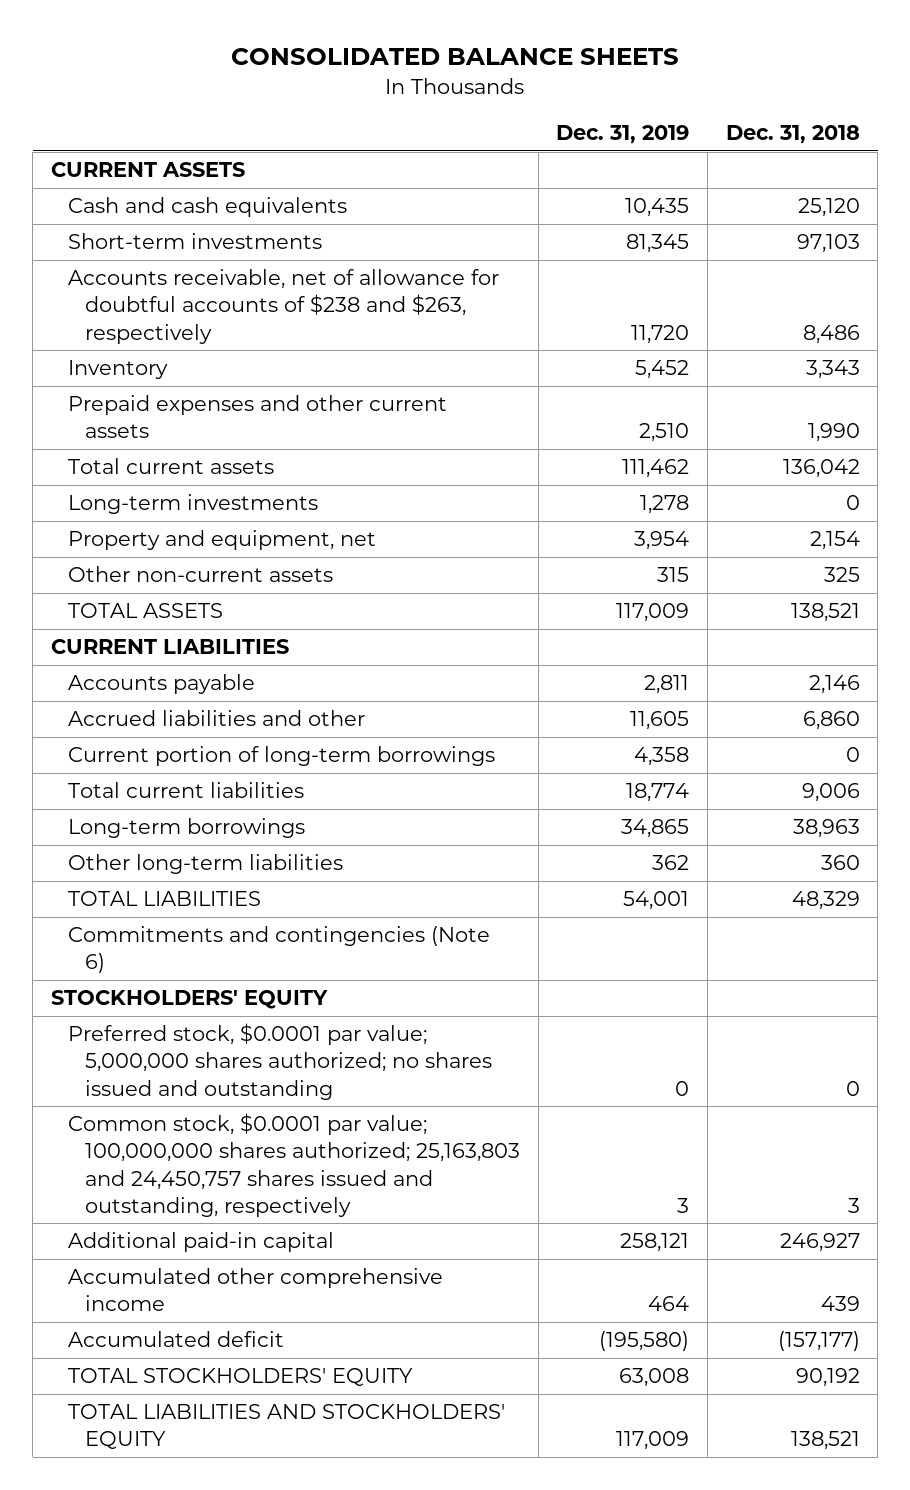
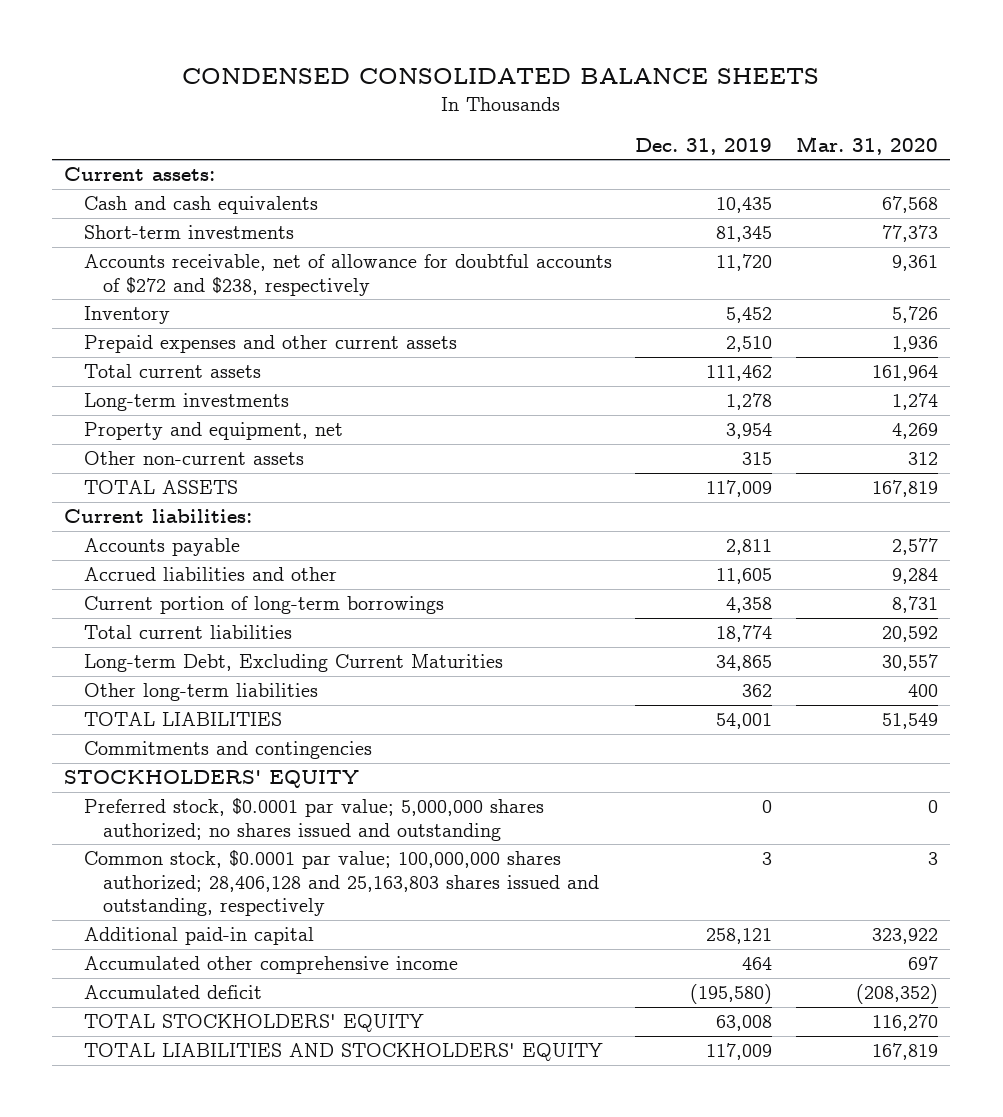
[231,48,680,66] CONSOLIDATED BALANCE SHEETS -> [182,67,820,84] CONDENSED CONSOLIDATED BALANCE SHEETS
[725,125,860,145] Dec. 31, 2018 -> none
none -> [796,135,939,155] Mar. 31, 2020
[50,162,245,178] CURRENT ASSETS -> [64,167,216,182] Current assets:
[67,269,499,344] Accounts receivable, net of allowance for doubtful accounts of $238 and $263, respectively -> [83,254,612,296] Accounts receivable, net of allowance for doubtful accounts of $272 and $238, respectively
[50,639,289,655] CURRENT LIABILITIES -> [64,509,253,524] Current liabilities:
[67,818,305,839] Long-term borrowings -> [83,654,503,673] Long-term Debt, Excluding Current Maturities
[67,926,490,974] Commitments and contingencies (Note 6) -> [83,741,372,760] Commitments and contingencies
[67,1113,521,1217] Common stock, $0.0001 par value; 100,000,000 shares authorized; 25,163,803 and 24,450,757 shares issued and outstanding, respectively -> [83,850,599,917] Common stock, $0.0001 par value; 100,000,000 shares authorized; 28,406,128 and 25,163,803 shares issued and outstanding, respectively

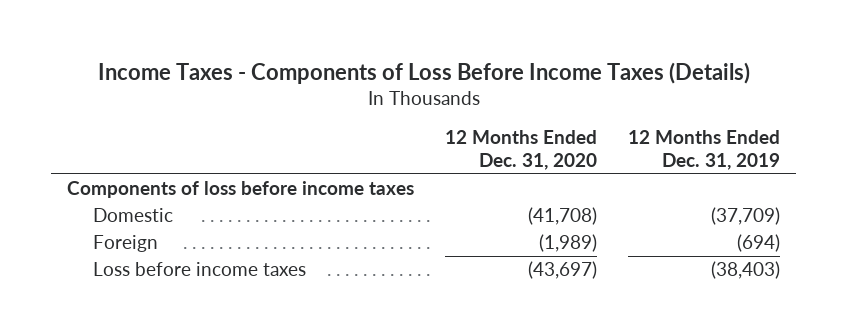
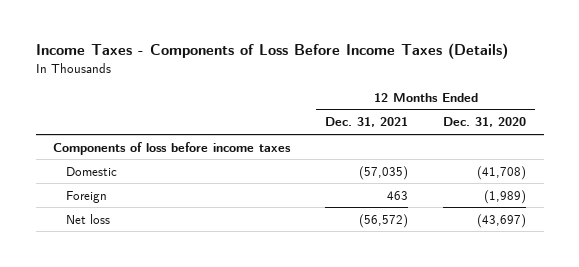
[628,130,781,170] 12 Months Ended Dec. 31, 2019 -> none
none -> [325,117,409,128] Dec. 31, 2021
[92,262,306,277] Loss before income taxes -> [66,213,111,224] Net loss

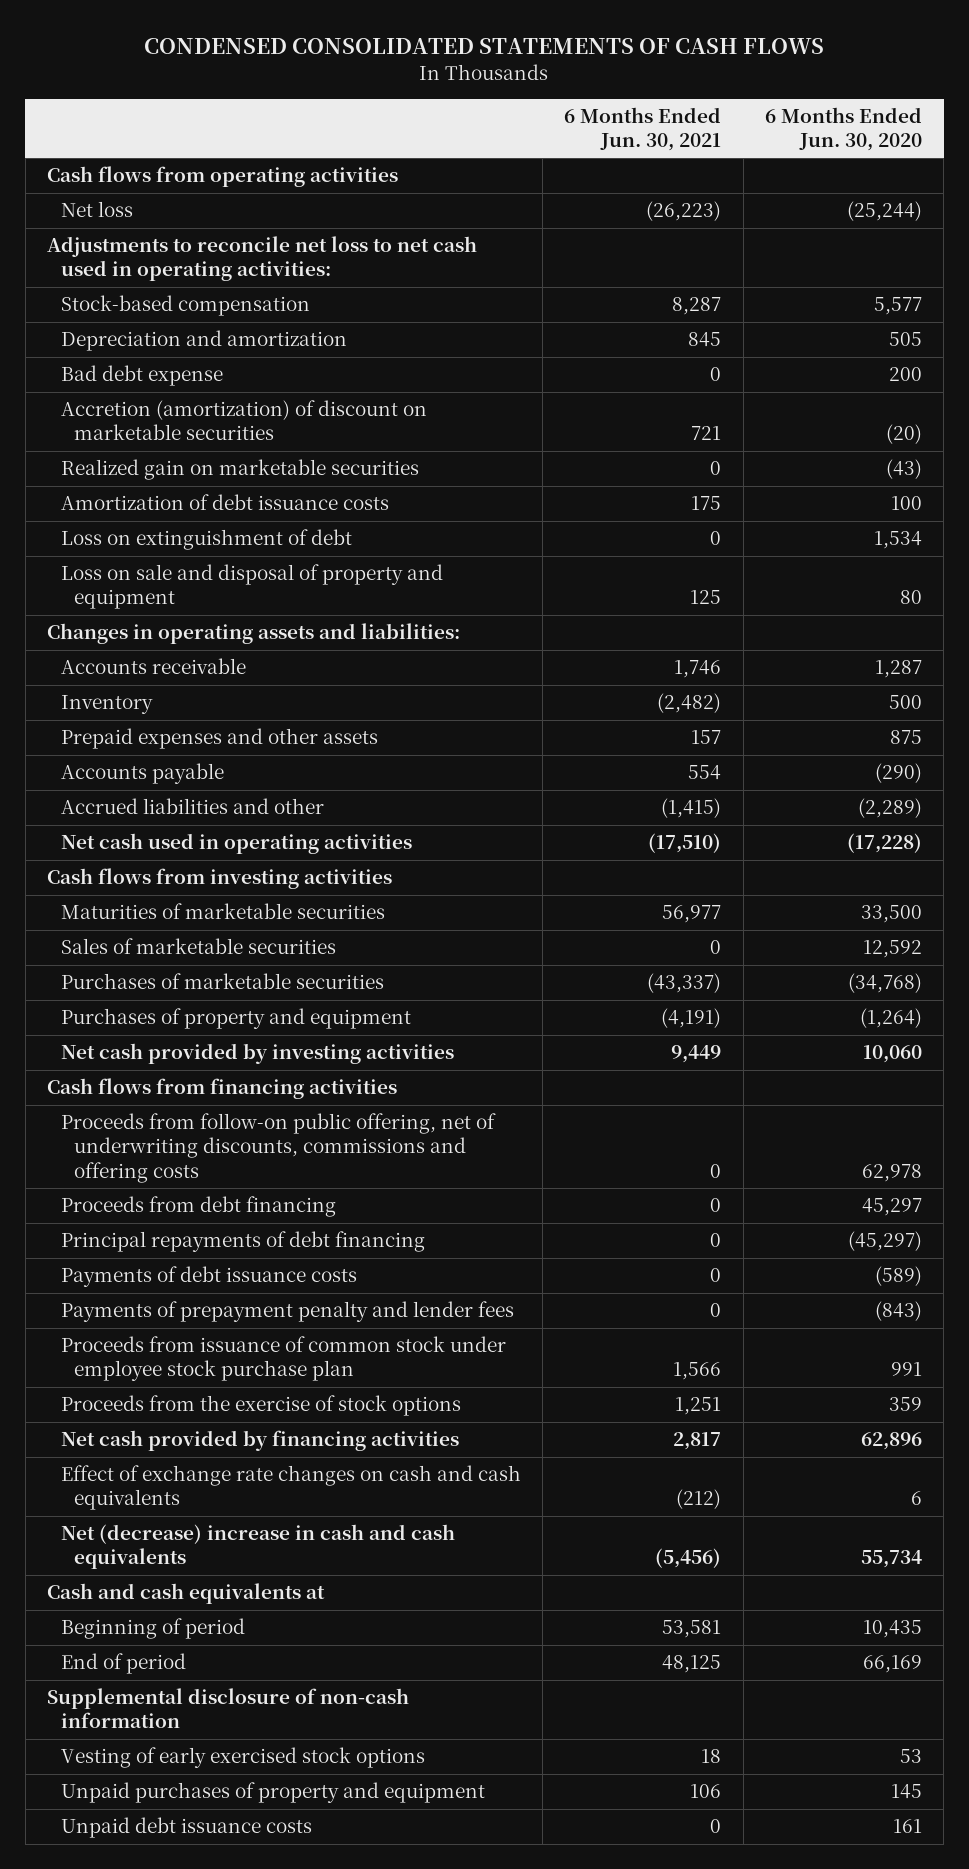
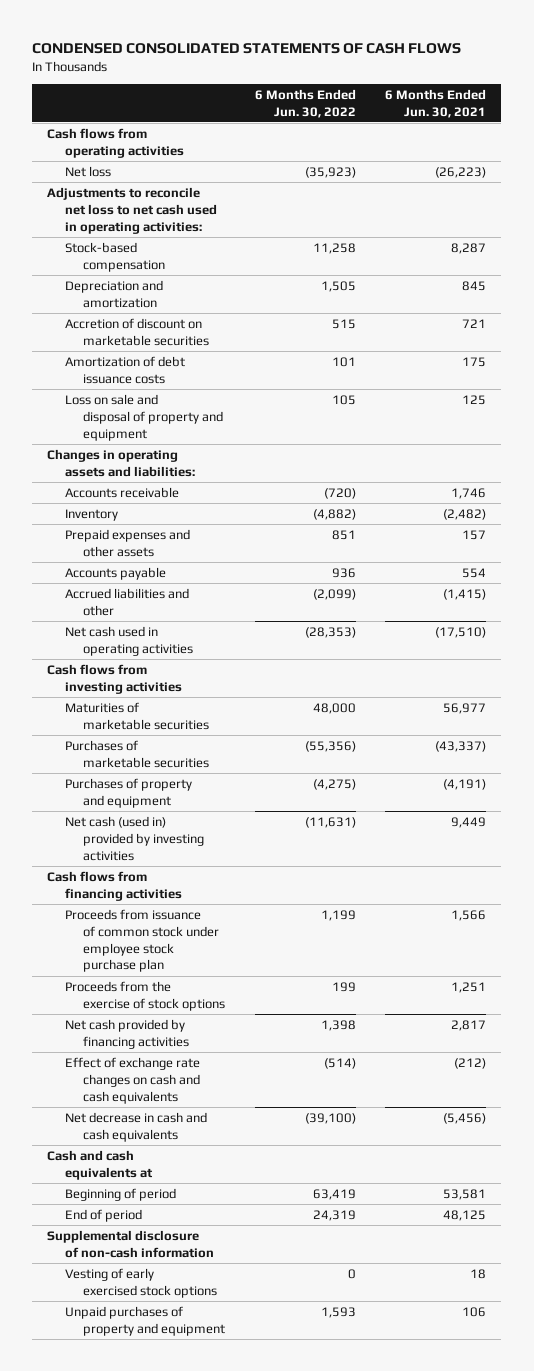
[764,106,922,151] 6 Months Ended Jun. 30, 2020 -> none
none -> [254,88,356,118] 6 Months Ended Jun. 30, 2022
[60,365,223,387] Bad debt expense -> none
[60,459,419,481] Realized gain on marketable securities -> none
[60,400,427,441] Accretion (amortization) of discount on marketable securities -> [65,317,209,346] Accretion of discount on marketable securities
[60,529,352,551] Loss on extinguishment of debt -> none
[60,938,336,955] Sales of marketable securities -> none
[60,1043,454,1065] Net cash provided by investing activities -> [65,815,204,861] Net cash (used in) provided by investing activities
[60,1113,496,1183] Proceeds from follow-on public offering, net of underwriting discounts, commissions and offering costs -> none
[60,1196,336,1218] Proceeds from debt financing -> none
[60,1231,425,1253] Principal repayments of debt financing -> none
[60,1266,357,1288] Payments of debt issuance costs -> none
[60,1301,514,1323] Payments of prepayment penalty and lender fees -> none
[60,1524,455,1570] Net (decrease) increase in cash and cash equivalents -> [65,1111,208,1142] Net decrease in cash and cash equivalents
[60,1817,312,1839] Unpaid debt issuance costs -> none

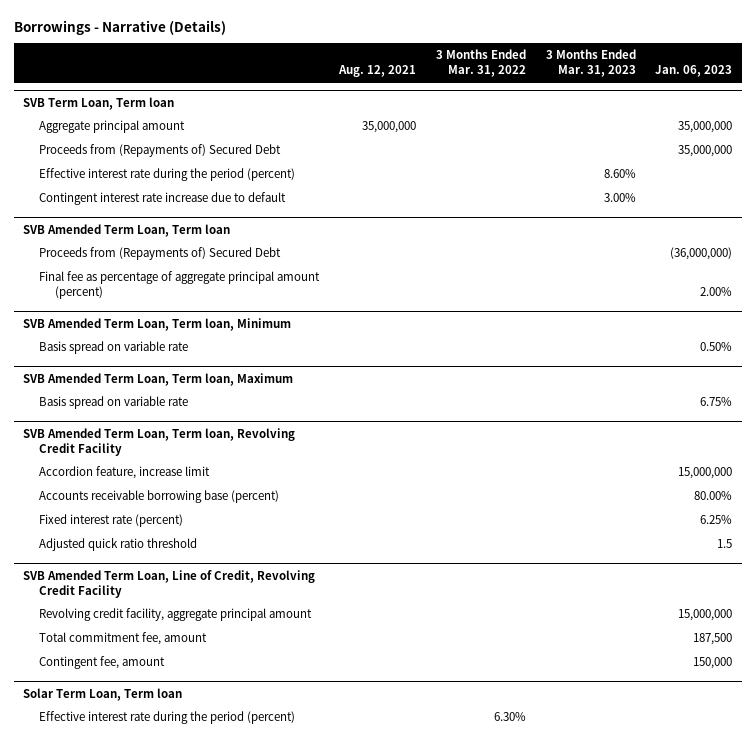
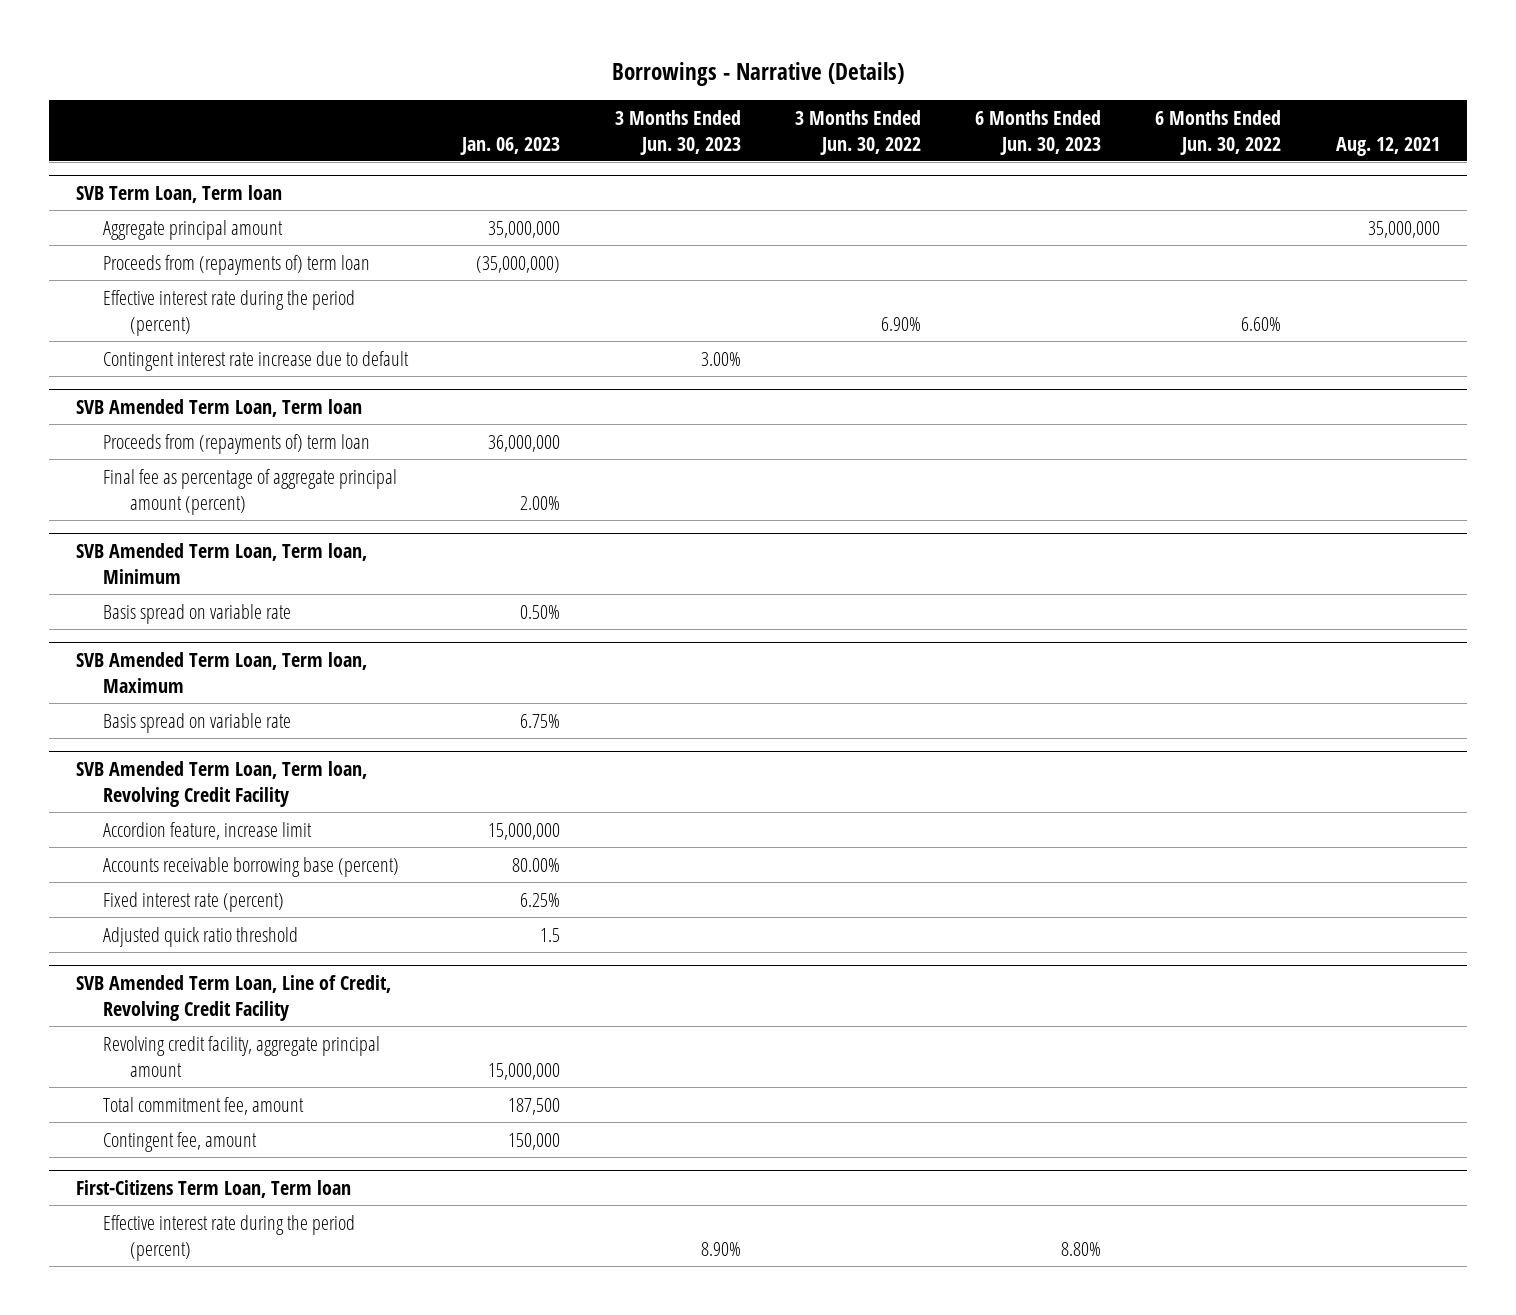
[435,49,526,78] 3 Months Ended Mar. 31, 2022 -> none
[545,49,636,78] 3 Months Ended Mar. 31, 2023 -> none
none -> [614,109,741,155] 3 Months Ended Jun. 30, 2023
none -> [794,109,921,155] 3 Months Ended Jun. 30, 2022
none -> [975,109,1102,155] 6 Months Ended Jun. 30, 2023
none -> [1155,109,1282,155] 6 Months Ended Jun. 30, 2022
[39,144,282,158] Proceeds from (Repayments of) Secured Debt -> [103,254,371,275] Proceeds from (repayments of) term loan
[678,145,733,158] 35,000,000 -> [476,255,561,273] (35,000,000)
[39,247,282,261] Proceeds from (Repayments of) Secured Debt -> [103,433,371,454] Proceeds from (repayments of) term loan
[670,247,733,261] (36,000,000) -> [488,434,561,452] 36,000,000
[23,687,183,701] Solar Term Loan, Term loan -> none
none -> [75,1179,351,1198] First-Citizens Term Loan, Term loan

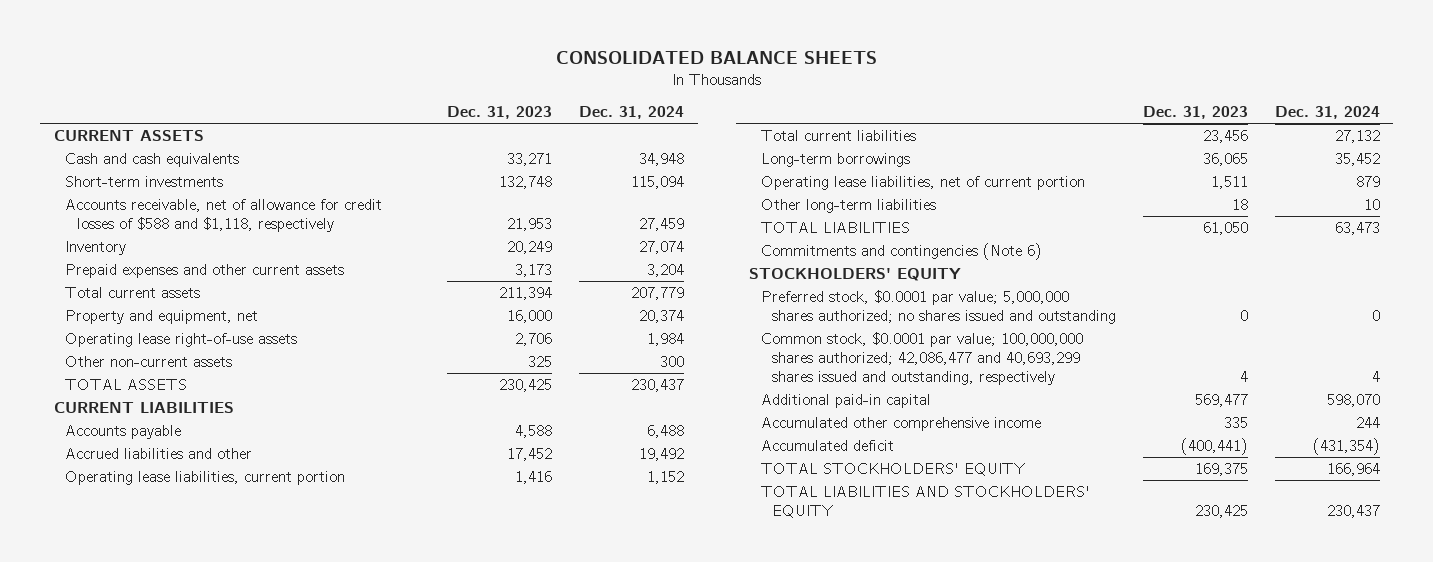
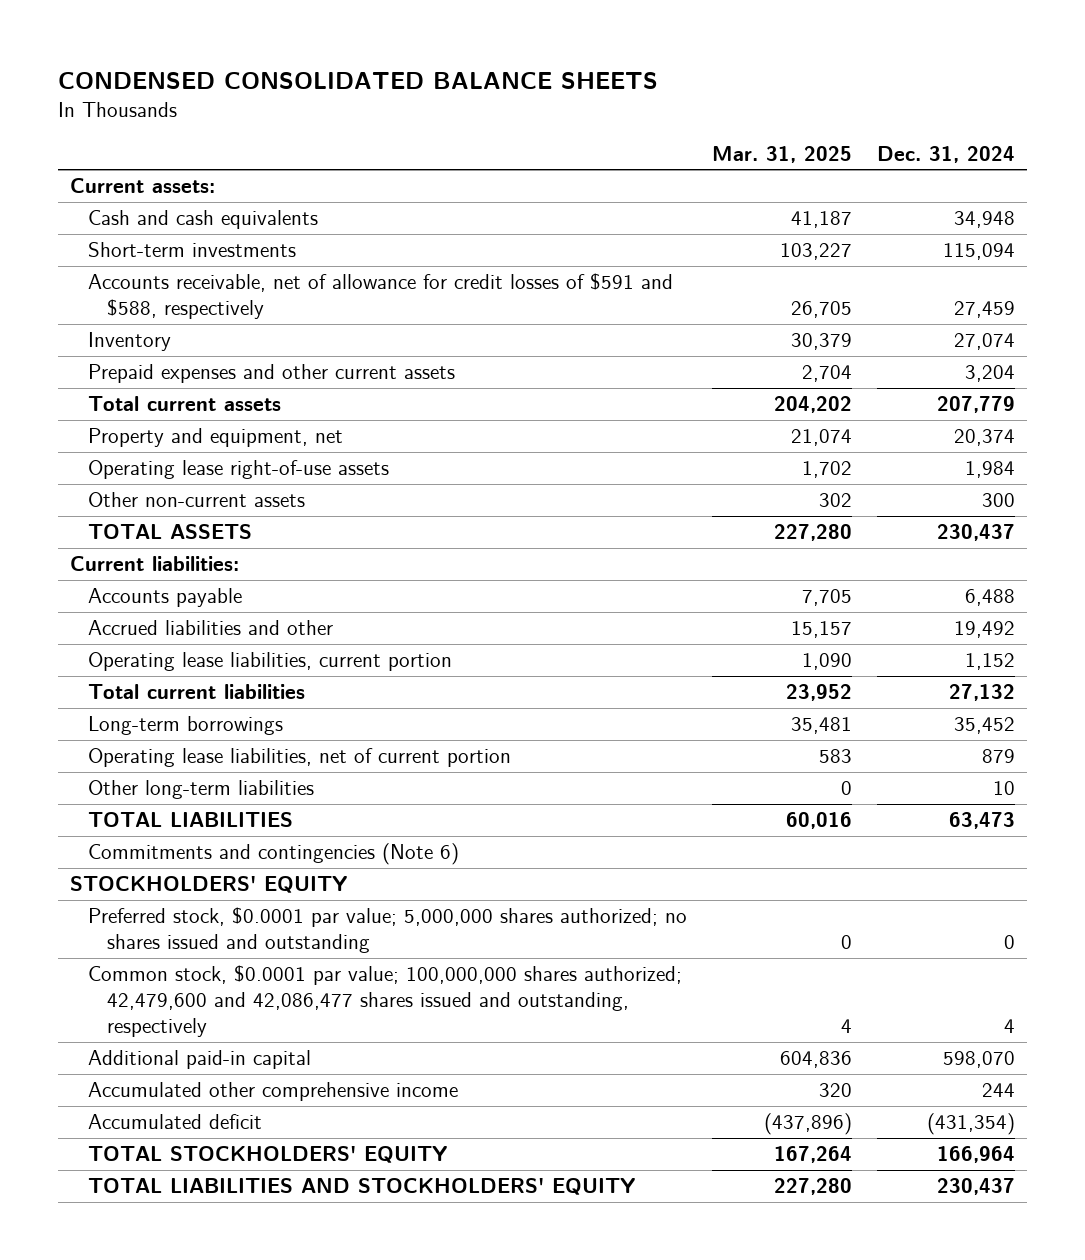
[555,51,877,65] CONSOLIDATED BALANCE SHEETS -> [57,72,658,90] CONDENSED CONSOLIDATED BALANCE SHEETS
[447,105,553,119] Dec. 31, 2023 -> none
none -> [712,145,853,163] Mar. 31, 2025
[53,129,204,141] CURRENT ASSETS -> [69,178,215,194] Current assets:
[65,198,383,232] Accounts receivable, net of allowance for credit losses of $588 and $1,118, respectively -> [88,273,674,320] Accounts receivable, net of allowance for credit losses of $591 and $588, respectively
[53,401,234,413] CURRENT LIABILITIES -> [69,556,239,572] Current liabilities:
[760,331,1083,385] Common stock, $0.0001 par value; 100,000,000 shares authorized; 42,086,477 and 40,693,299 shares issued and outstanding, respectively -> [88,965,683,1037] Common stock, $0.0001 par value; 100,000,000 shares authorized; 42,479,600 and 42,086,477 shares issued and outstanding, respectively

